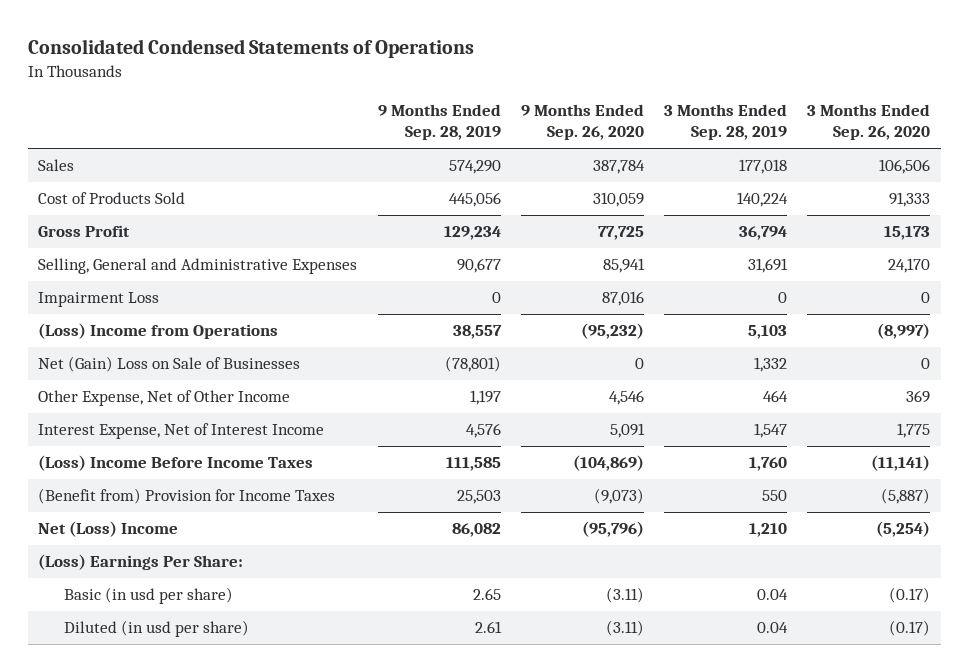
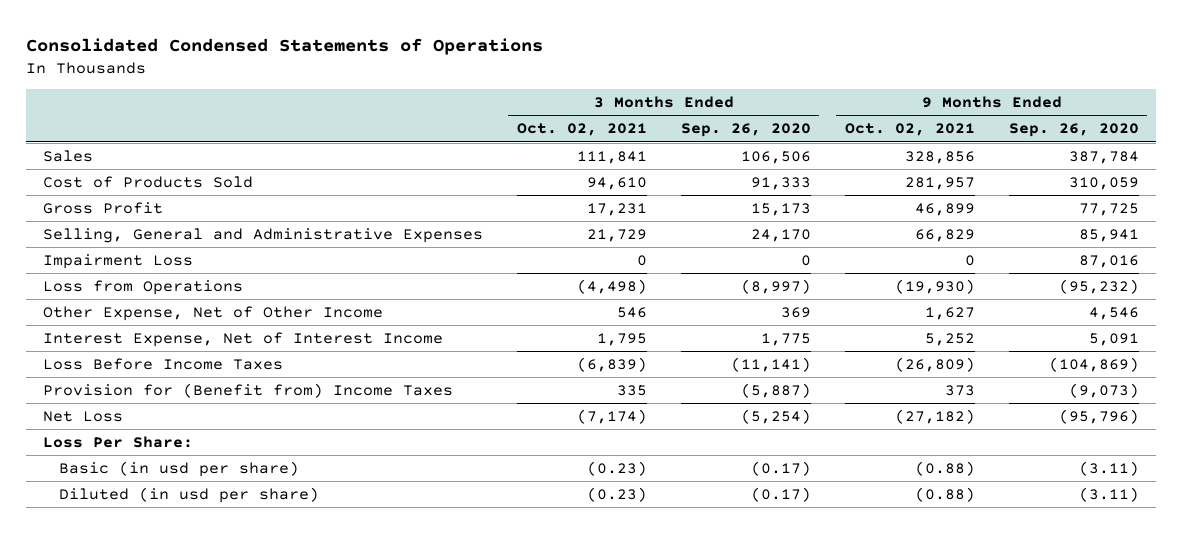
[377,104,501,141] 9 Months Ended Sep. 28, 2019 -> none
[664,104,788,141] 3 Months Ended Sep. 28, 2019 -> none
none -> [516,123,647,137] Oct. 02, 2021
none -> [844,123,975,137] Oct. 02, 2021
[38,356,301,373] Net (Gain) Loss on Sale of Businesses -> none
[38,323,279,340] (Loss) Income from Operations -> [42,279,243,295] Loss from Operations
[38,455,314,472] (Loss) Income Before Income Taxes -> [42,357,283,370] Loss Before Income Taxes
[38,488,336,505] (Benefit from) Provision for Income Taxes -> [42,382,453,398] Provision for (Benefit from) Income Taxes
[38,521,179,538] Net (Loss) Income -> [42,410,123,422] Net Loss
[38,554,244,571] (Loss) Earnings Per Share: -> [42,435,193,448] Loss Per Share:

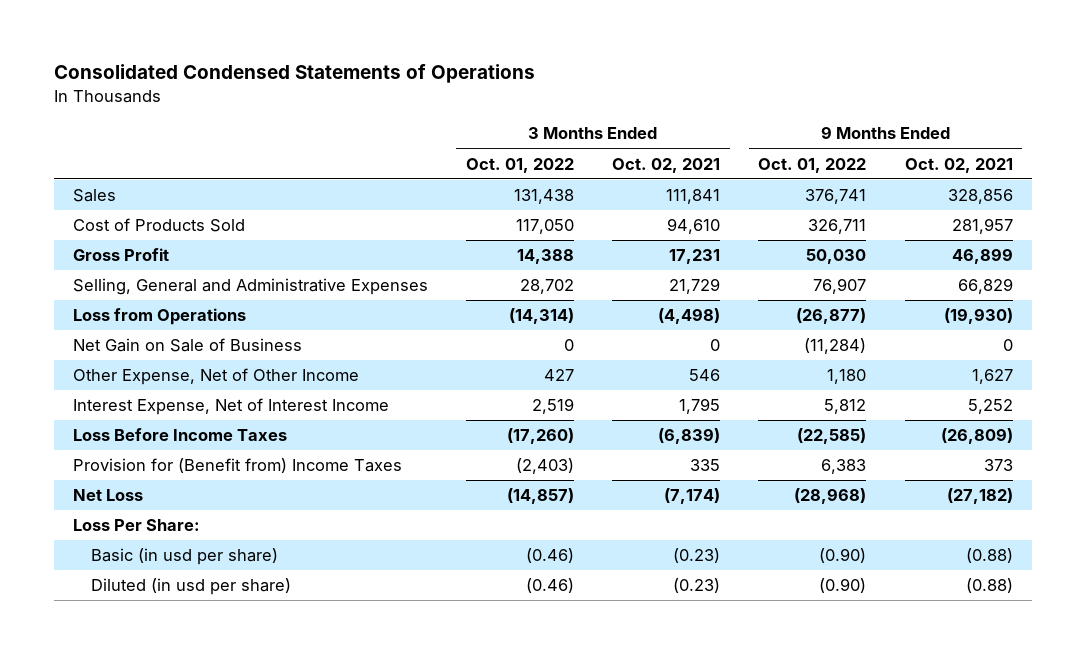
[680,123,811,138] Sep. 26, 2020 -> none
[1008,123,1139,138] Sep. 26, 2020 -> none
none -> [466,157,575,173] Oct. 01, 2022
none -> [758,157,867,173] Oct. 01, 2022
[42,253,193,269] Impairment Loss -> none
none -> [72,338,302,353] Net Gain on Sale of Business

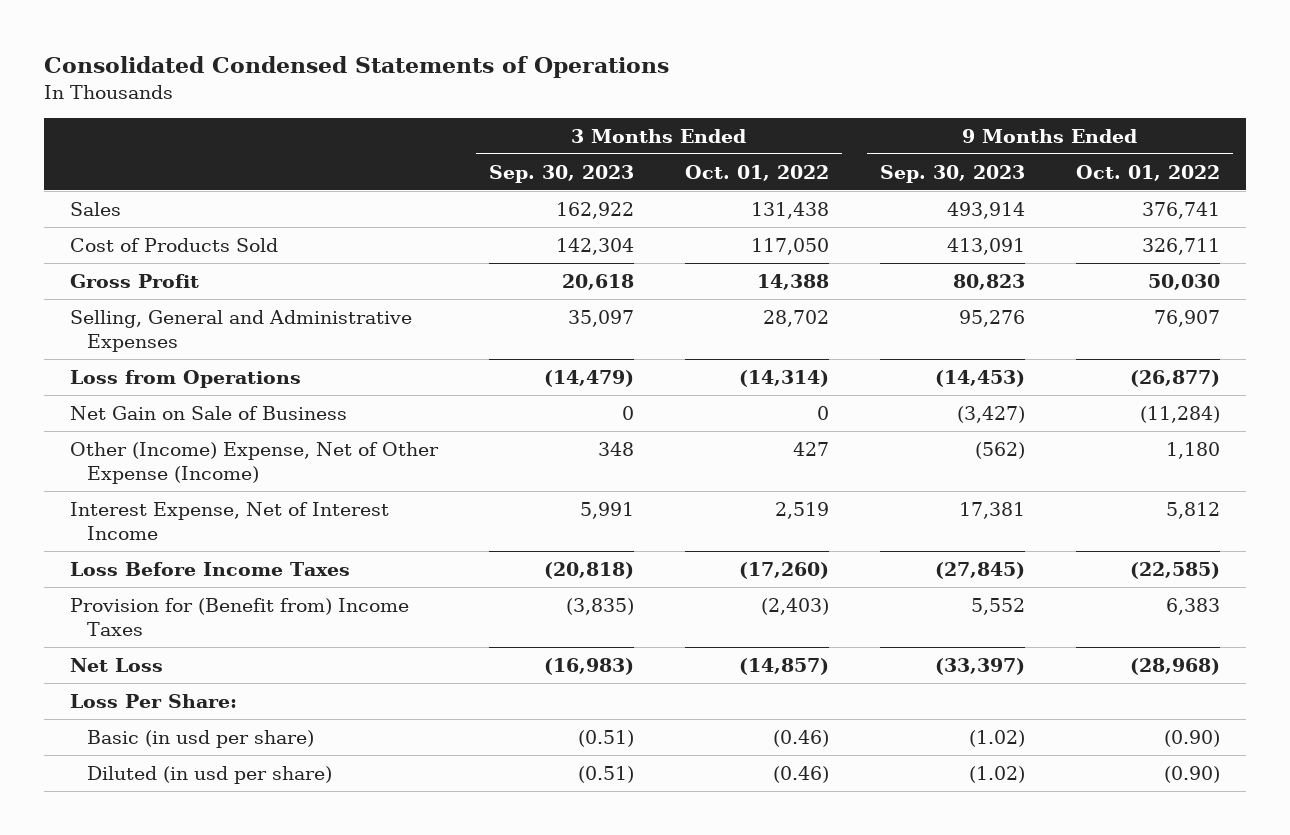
[612,157,721,173] Oct. 02, 2021 -> none
[904,157,1013,173] Oct. 02, 2021 -> none
none -> [488,164,634,183] Sep. 30, 2023
none -> [880,164,1026,183] Sep. 30, 2023
[72,368,359,386] Other Expense, Net of Other Income -> [69,441,439,484] Other (Income) Expense, Net of Other Expense (Income)

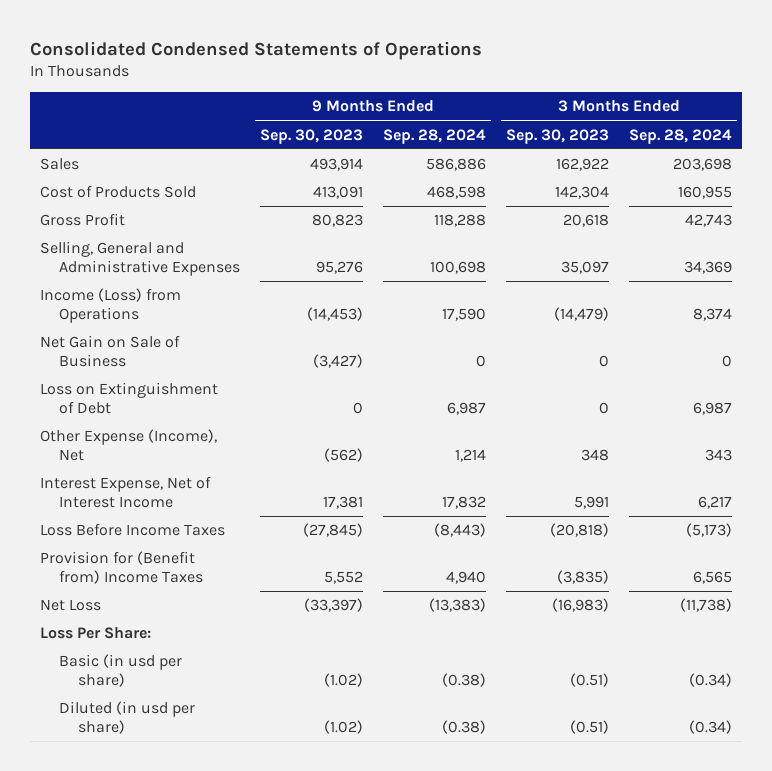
[684,164,829,181] Oct. 01, 2022 -> none
[1076,164,1221,181] Oct. 01, 2022 -> none
none -> [383,128,487,144] Sep. 28, 2024
none -> [629,128,733,144] Sep. 28, 2024
[69,369,301,388] Loss from Operations -> [39,288,181,323] Income (Loss) from Operations
none -> [39,382,218,414] Loss on Extinguishment of Debt
[69,441,439,484] Other (Income) Expense, Net of Other Expense (Income) -> [39,429,217,461] Other Expense (Income), Net

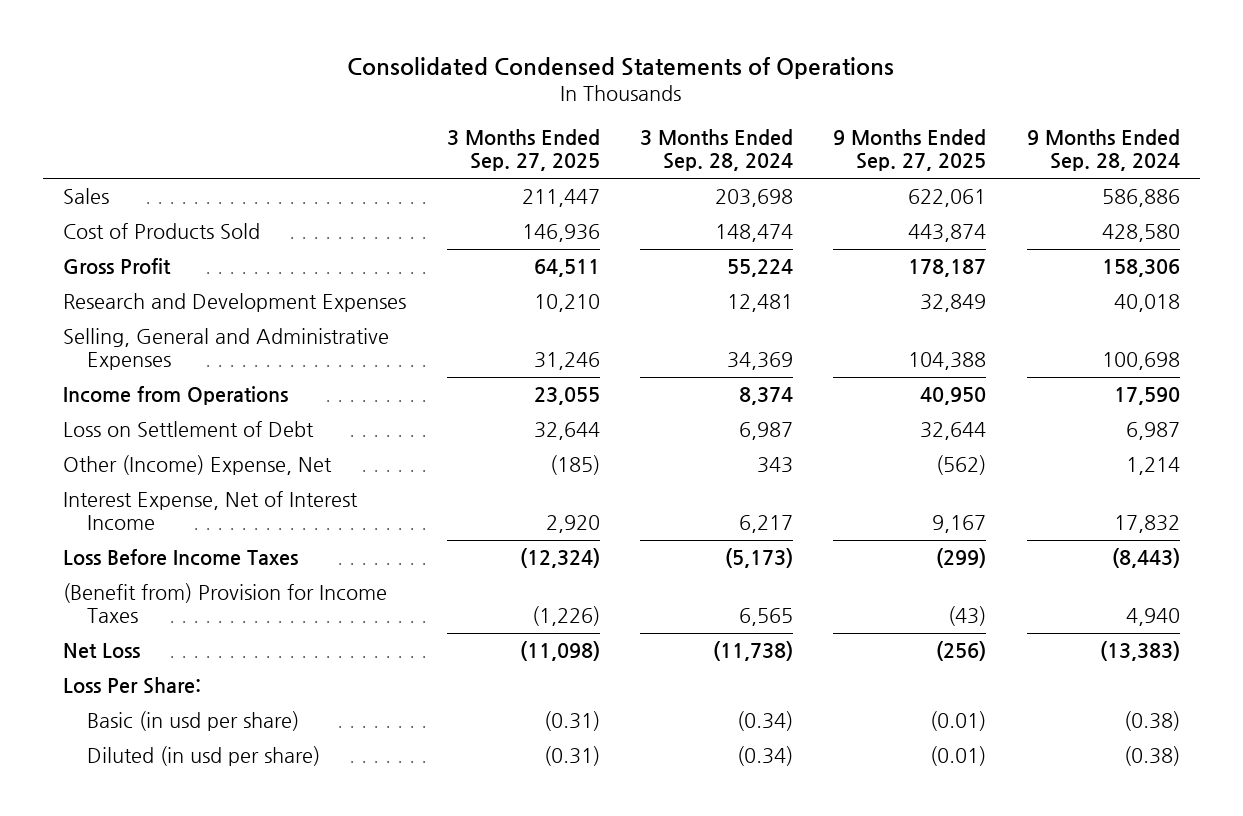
[260,128,364,144] Sep. 30, 2023 -> none
[506,128,610,144] Sep. 30, 2023 -> none
none -> [446,129,600,172] 3 Months Ended Sep. 27, 2025
none -> [833,129,987,172] 9 Months Ended Sep. 27, 2025
[427,186,487,200] 468,598 -> [1101,224,1180,243] 428,580
[678,186,733,200] 160,955 -> [714,224,793,243] 148,474
[434,214,487,228] 118,288 -> [1101,259,1180,278] 158,306
[685,214,733,228] 42,743 -> [726,259,793,278] 55,224
none -> [63,293,407,313] Research and Development Expenses
[39,335,180,367] Net Gain on Sale of Business -> none
[39,288,181,323] Income (Loss) from Operations -> [63,386,289,406] Income from Operations
[39,382,218,414] Loss on Extinguishment of Debt -> [63,421,315,438] Loss on Settlement of Debt
[39,429,217,461] Other Expense (Income), Net -> [63,455,333,476] Other (Income) Expense, Net
[39,551,204,584] Provision for (Benefit from) Income Taxes -> [63,583,388,624] (Benefit from) Provision for Income Taxes

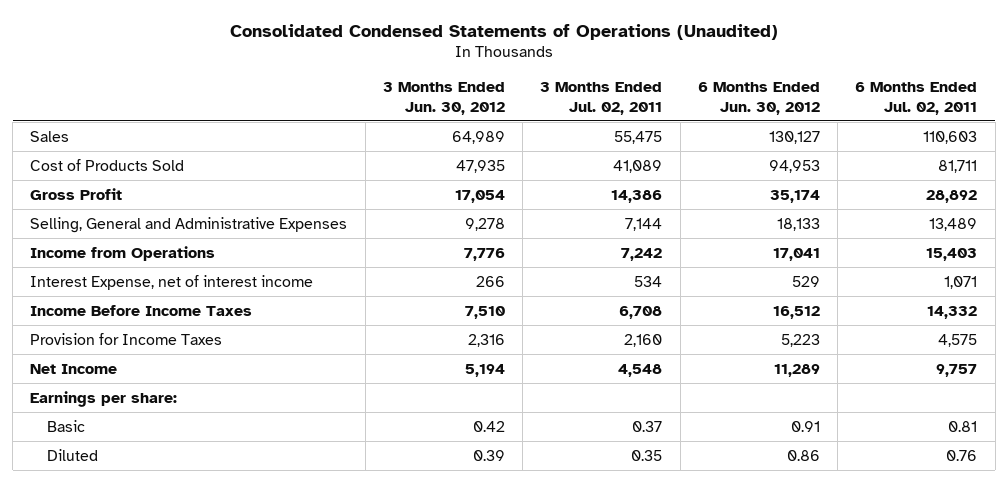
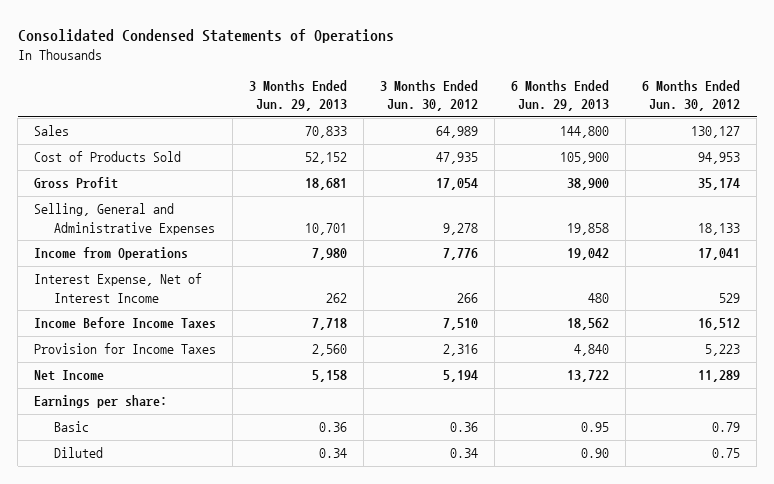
[229,23,778,40] Consolidated Condensed Statements of Operations (Unaudited) -> [17,28,394,43] Consolidated Condensed Statements of Operations
[540,82,663,115] 3 Months Ended Jul. 02, 2011 -> none
[855,82,978,115] 6 Months Ended Jul. 02, 2011 -> none
none -> [249,80,348,112] 3 Months Ended Jun. 29, 2013
none -> [511,80,610,112] 6 Months Ended Jun. 29, 2013
[30,274,314,290] Interest Expense, net of interest income -> [34,273,203,303] Interest Expense, Net of Interest Income
[472,420,505,432] 0.42 -> [450,422,479,433] 0.36
[790,420,820,432] 0.91 -> [712,422,741,433] 0.79
[472,449,505,461] 0.39 -> [450,448,479,459] 0.34
[786,449,820,461] 0.86 -> [712,448,741,459] 0.75

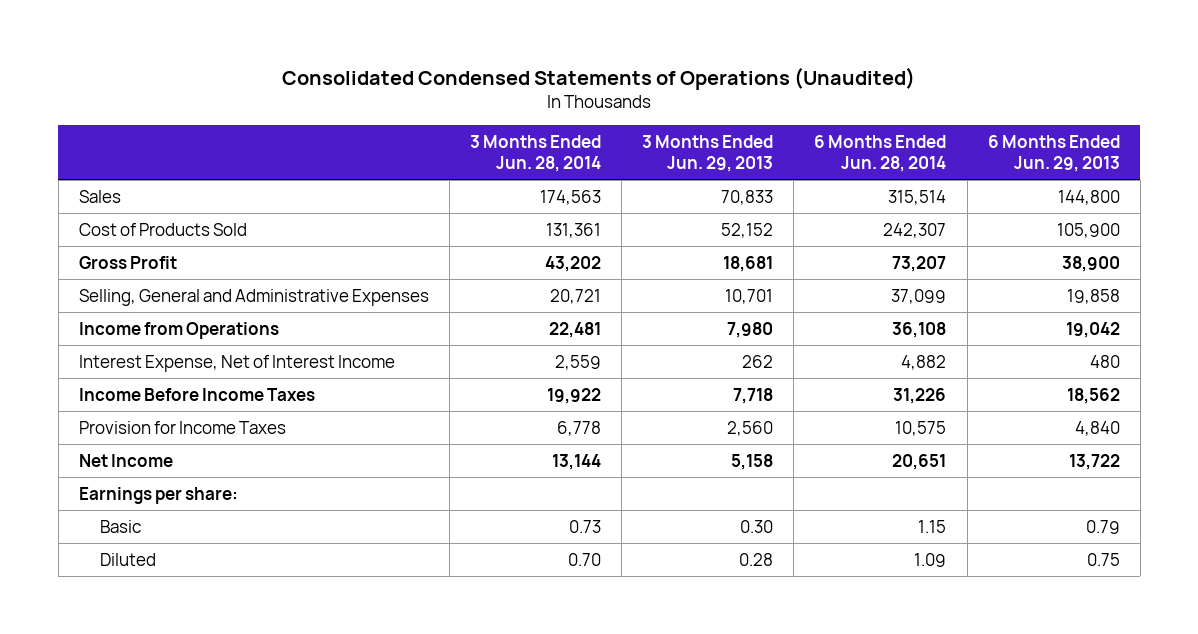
[17,28,394,43] Consolidated Condensed Statements of Operations -> [282,66,916,90] Consolidated Condensed Statements of Operations (Unaudited)
[380,80,479,112] 3 Months Ended Jun. 30, 2012 -> none
[642,80,741,112] 6 Months Ended Jun. 30, 2012 -> none
none -> [470,135,602,172] 3 Months Ended Jun. 28, 2014
none -> [814,135,947,172] 6 Months Ended Jun. 28, 2014
[319,422,348,433] 0.36 -> [740,519,774,533] 0.30
[581,422,610,433] 0.95 -> [1085,519,1120,534] 0.79
[319,448,348,459] 0.34 -> [739,552,774,566] 0.28
[581,448,610,459] 0.90 -> [1086,552,1120,566] 0.75

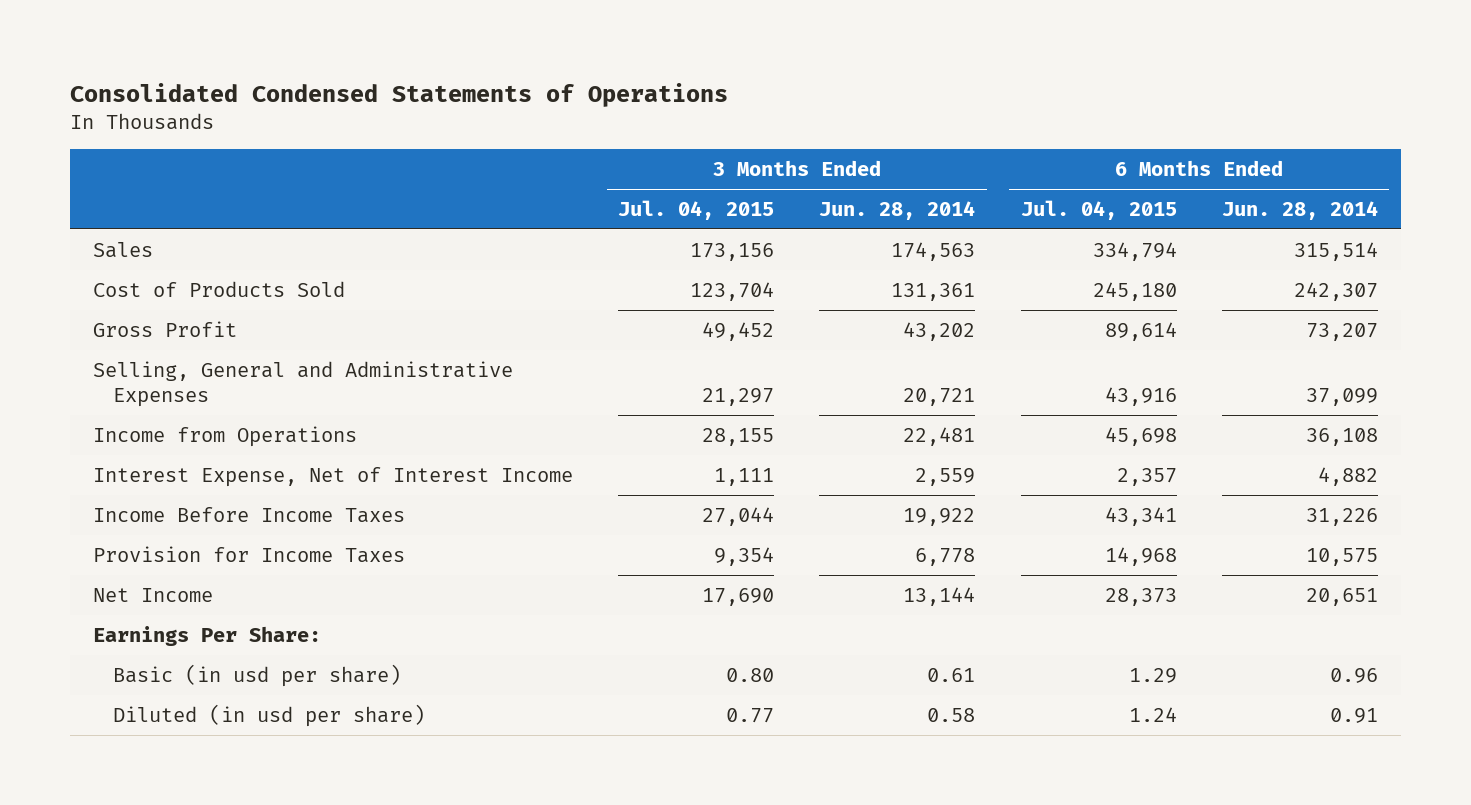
[282,66,916,90] Consolidated Condensed Statements of Operations (Unaudited) -> [70,82,729,107] Consolidated Condensed Statements of Operations
[642,135,774,172] 3 Months Ended Jun. 29, 2013 -> none
[987,135,1120,172] 6 Months Ended Jun. 29, 2013 -> none
none -> [618,200,775,221] Jul. 04, 2015
none -> [1020,200,1177,221] Jul. 04, 2015
[78,486,238,504] Earnings per share: -> [92,626,321,647] Earnings Per Share:
[100,519,142,533] Basic -> [113,664,402,688] Basic (in usd per share)
[569,519,602,533] 0.73 -> [927,668,976,683] 0.61
[918,519,947,533] 1.15 -> [1329,668,1378,684] 0.96
[100,552,157,566] Diluted -> [113,704,426,728] Diluted (in usd per share)
[568,552,602,566] 0.70 -> [927,708,976,723] 0.58
[914,552,947,567] 1.09 -> [1329,708,1378,724] 0.91

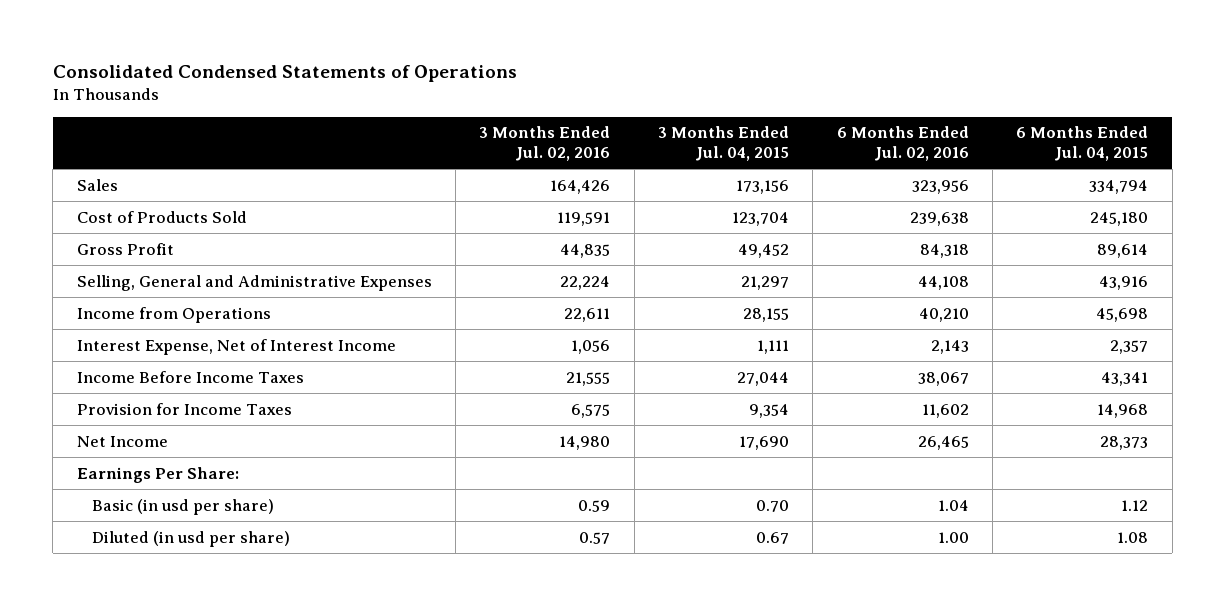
[819,201,976,221] Jun. 28, 2014 -> none
[1221,201,1378,221] Jun. 28, 2014 -> none
none -> [479,126,611,162] 3 Months Ended Jul. 02, 2016
none -> [836,126,969,162] 6 Months Ended Jul. 02, 2016
[726,668,775,683] 0.80 -> [755,499,789,512] 0.70
[1128,668,1177,684] 1.29 -> [1121,499,1149,511] 1.12
[726,708,775,724] 0.77 -> [755,531,789,544] 0.67
[1128,707,1177,723] 1.24 -> [1117,531,1149,543] 1.08

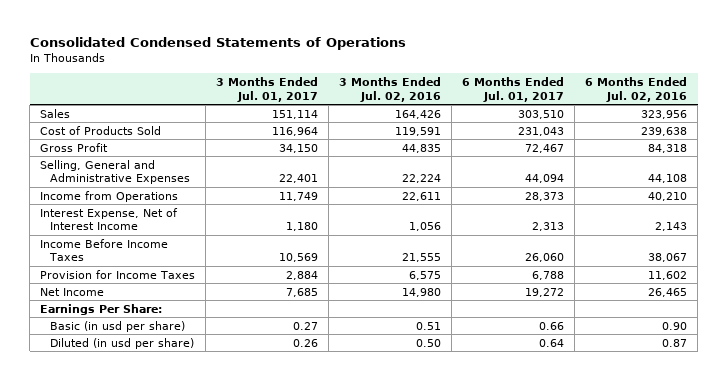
[657,126,789,162] 3 Months Ended Jul. 04, 2015 -> none
[1016,126,1149,162] 6 Months Ended Jul. 04, 2015 -> none
none -> [216,76,319,102] 3 Months Ended Jul. 01, 2017
none -> [462,76,565,102] 6 Months Ended Jul. 01, 2017
[578,499,611,512] 0.59 -> [416,321,442,330] 0.51
[937,499,969,511] 1.04 -> [662,321,688,330] 0.90
[579,531,611,544] 0.57 -> [416,338,442,347] 0.50
[937,531,969,543] 1.00 -> [662,338,688,347] 0.87

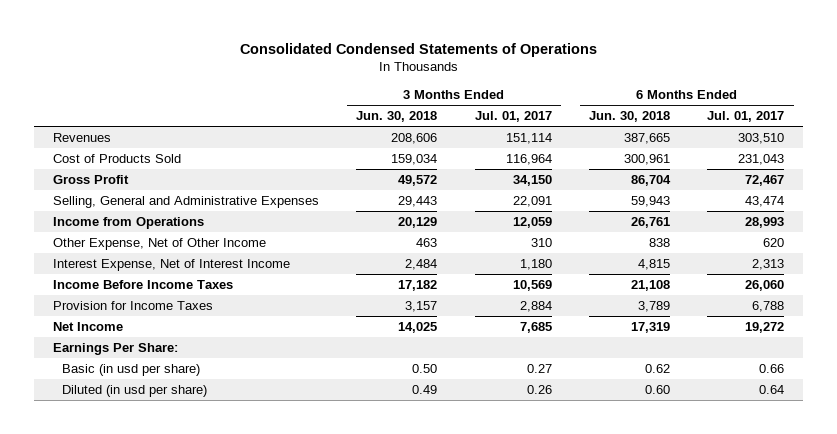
[339,76,442,102] 3 Months Ended Jul. 02, 2016 -> none
[585,76,688,102] 6 Months Ended Jul. 02, 2016 -> none
none -> [356,111,438,123] Jun. 30, 2018
none -> [588,111,670,123] Jun. 30, 2018
[40,108,71,118] Sales -> [52,132,111,142] Revenues
[279,174,319,184] 22,401 -> [512,195,552,207] 22,091
[525,174,565,184] 44,094 -> [745,195,785,207] 43,474
[279,191,319,201] 11,749 -> [512,216,552,228] 12,059
[525,191,565,201] 28,373 -> [745,216,785,228] 28,993
none -> [52,237,266,250] Other Expense, Net of Other Income

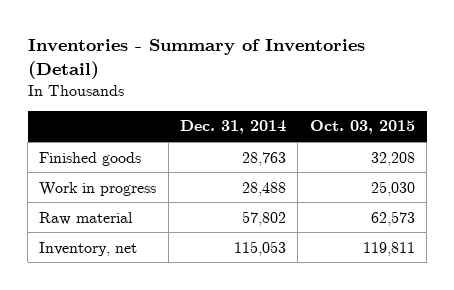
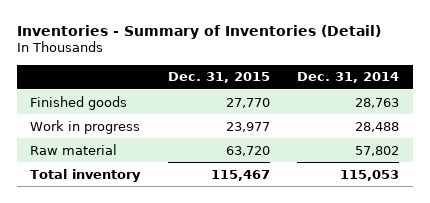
[309,120,415,135] Oct. 03, 2015 -> none
none -> [167,72,270,84] Dec. 31, 2015
[39,241,138,256] Inventory, net -> [30,168,142,182] Total inventory

